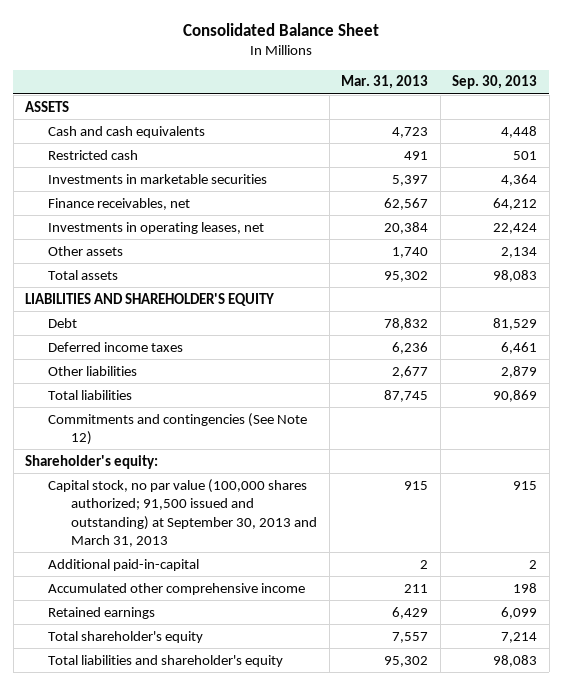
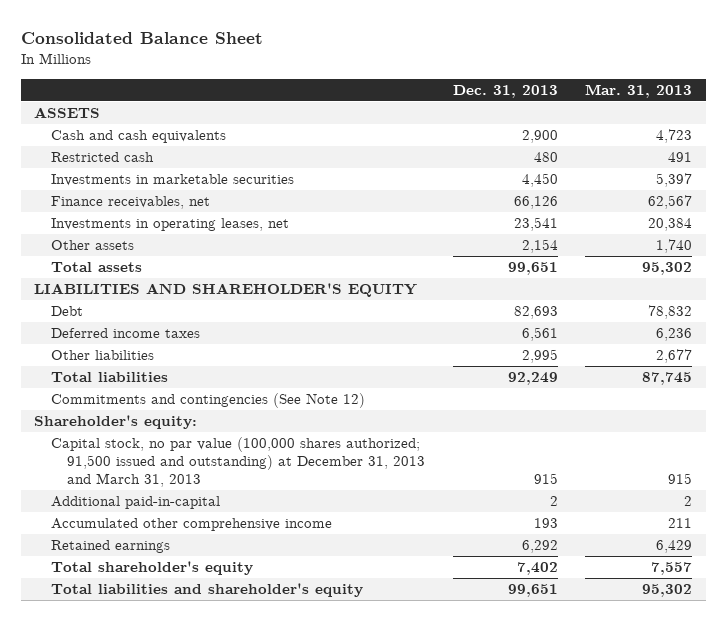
[452,75,538,90] Sep. 30, 2013 -> none
none -> [452,85,558,99] Dec. 31, 2013
[48,478,318,548] Capital stock, no par value (100,000 shares authorized; 91,500 issued and outstanding) at September 30, 2013 and March 31, 2013 -> [50,437,426,487] Capital stock, no par value (100,000 shares authorized; 91,500 issued and outstanding) at December 31, 2013 and March 31, 2013

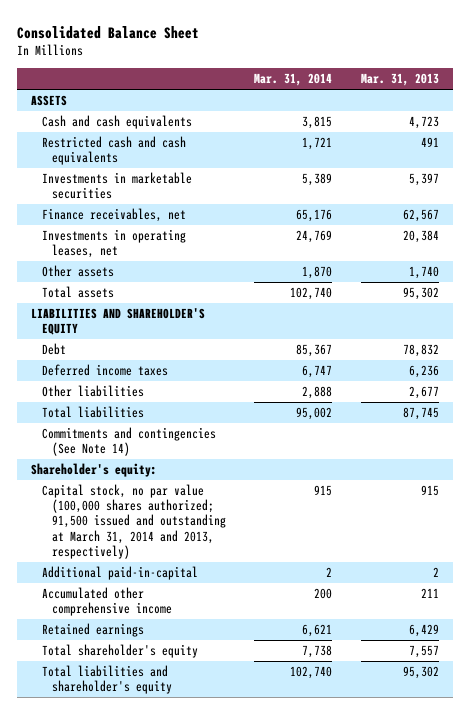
[452,85,558,99] Dec. 31, 2013 -> none
none -> [254,73,333,87] Mar. 31, 2014
[50,152,154,163] Restricted cash -> [41,135,186,166] Restricted cash and cash equivalents
[50,393,365,409] Commitments and contingencies (See Note 12) -> [41,426,216,457] Commitments and contingencies (See Note 14)
[50,437,426,487] Capital stock, no par value (100,000 shares authorized; 91,500 issued and outstanding) at December 31, 2013 and March 31, 2013 -> [41,483,227,560] Capital stock, no par value (100,000 shares authorized; 91,500 issued and outstanding at March 31, 2014 and 2013, respectively)

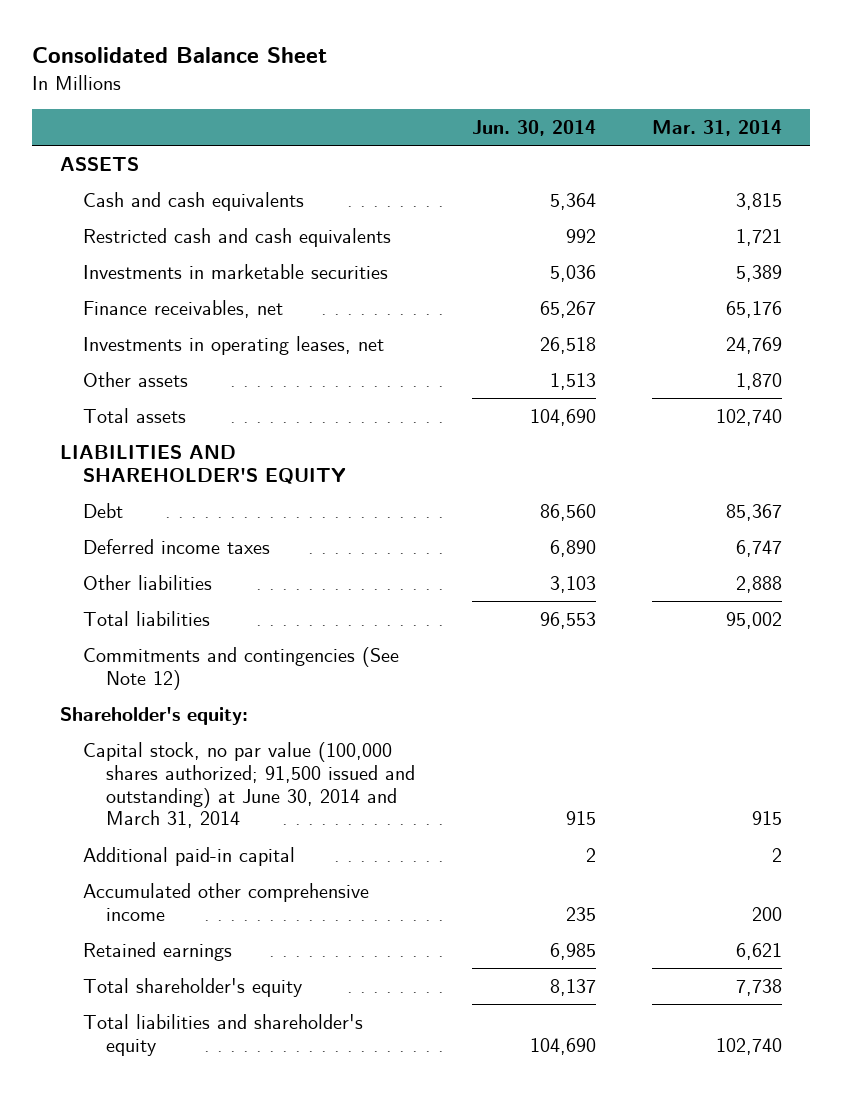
[360,73,439,87] Mar. 31, 2013 -> none
none -> [471,120,596,137] Jun. 30, 2014
[41,426,216,457] Commitments and contingencies (See Note 14) -> [83,646,400,690] Commitments and contingencies (See Note 12)
[41,483,227,560] Capital stock, no par value (100,000 shares authorized; 91,500 issued and outstanding at March 31, 2014 and 2013, respectively) -> [83,741,416,829] Capital stock, no par value (100,000 shares authorized; 91,500 issued and outstanding) at June 30, 2014 and March 31, 2014
[41,565,198,580] Additional paid-in-capital -> [83,846,296,866] Additional paid-in capital

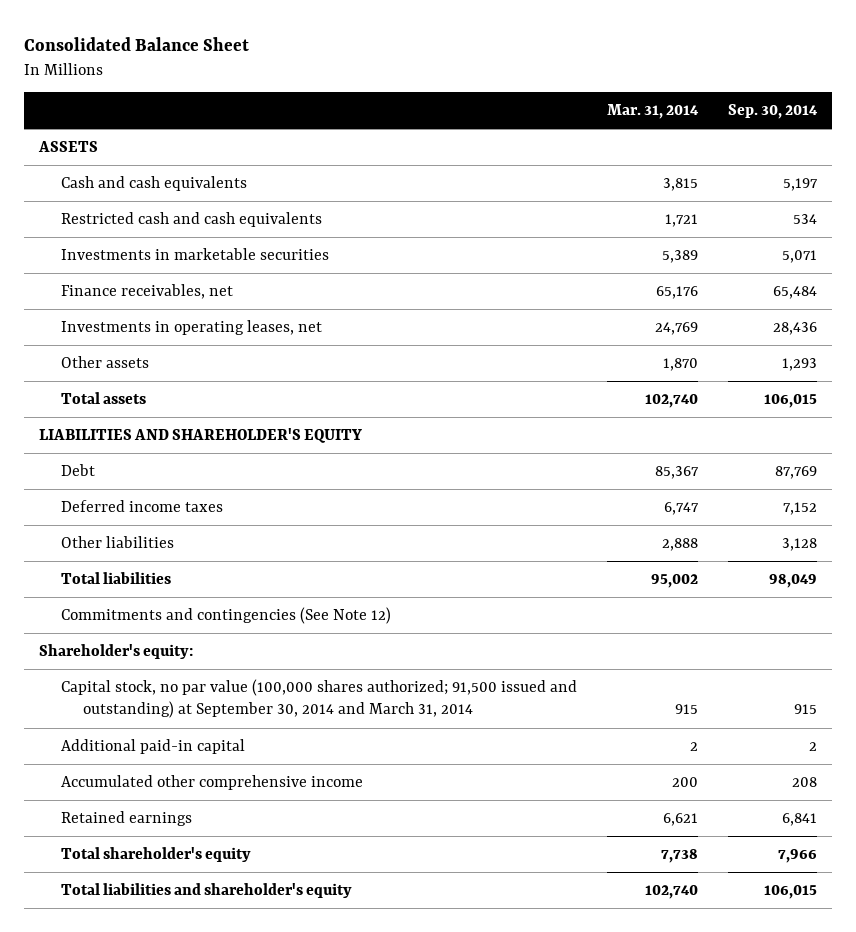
[471,120,596,137] Jun. 30, 2014 -> none
none -> [728,104,819,120] Sep. 30, 2014
[83,741,416,829] Capital stock, no par value (100,000 shares authorized; 91,500 issued and outstanding) at June 30, 2014 and March 31, 2014 -> [60,678,577,719] Capital stock, no par value (100,000 shares authorized; 91,500 issued and outstanding) at September 30, 2014 and March 31, 2014

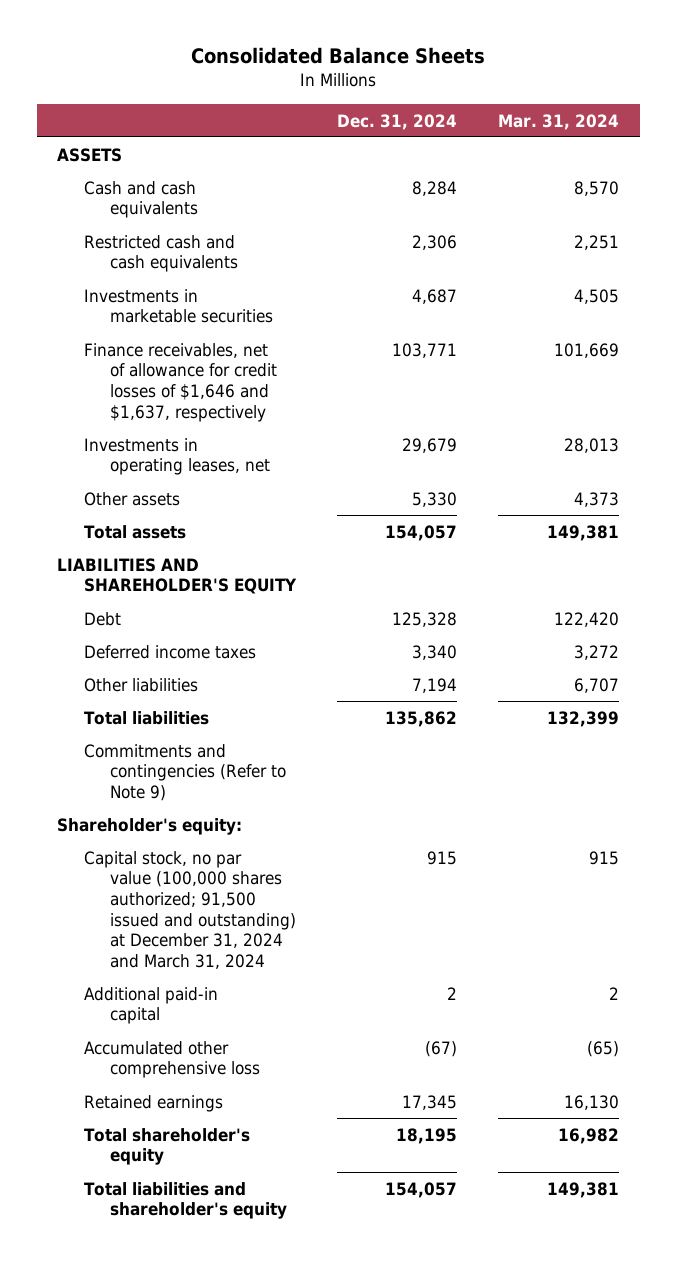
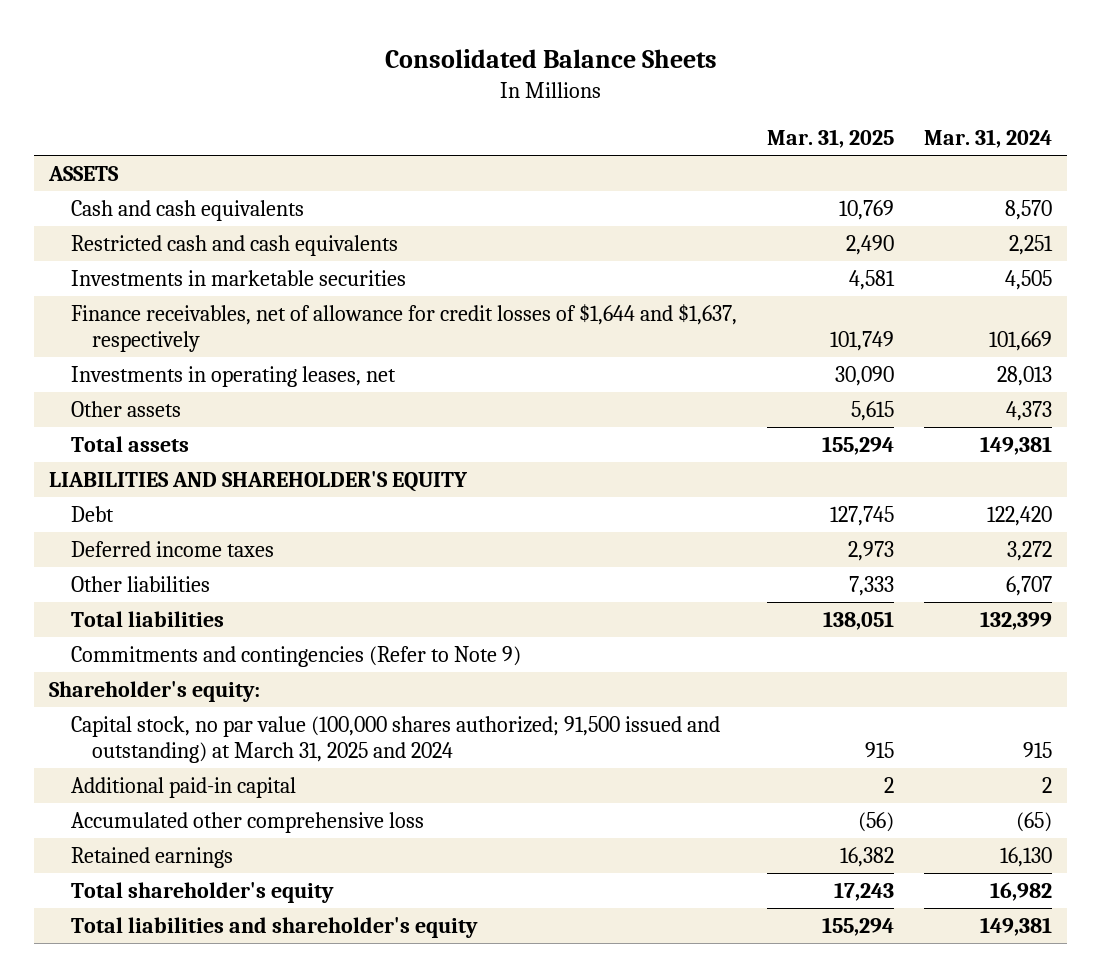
[337,113,458,130] Dec. 31, 2024 -> none
none -> [766,129,894,149] Mar. 31, 2025
[83,342,278,422] Finance receivables, net of allowance for credit losses of $1,646 and $1,637, respectively -> [70,303,737,352] Finance receivables, net of allowance for credit losses of $1,644 and $1,637, respectively
[83,850,297,969] Capital stock, no par value (100,000 shares authorized; 91,500 issued and outstanding) at December 31, 2024 and March 31, 2024 -> [70,715,720,763] Capital stock, no par value (100,000 shares authorized; 91,500 issued and outstanding) at March 31, 2025 and 2024

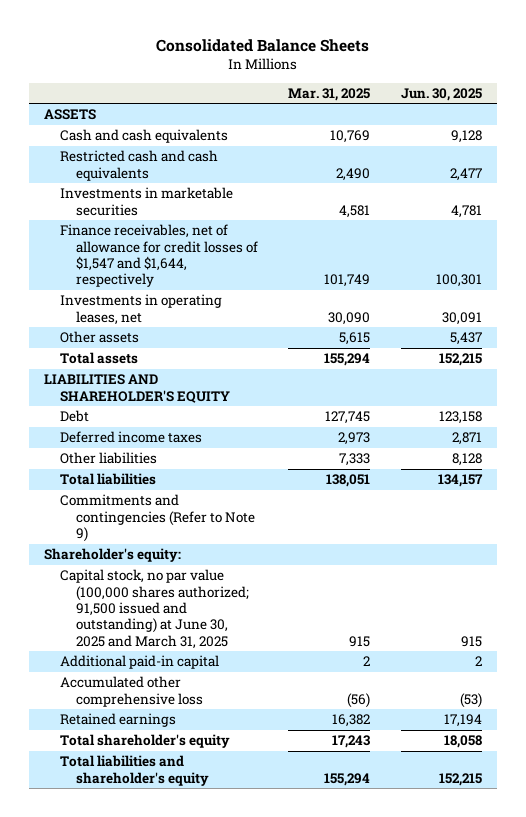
[924,129,1053,149] Mar. 31, 2024 -> none
none -> [400,88,482,102] Jun. 30, 2025
[70,303,737,352] Finance receivables, net of allowance for credit losses of $1,644 and $1,637, respectively -> [60,224,258,288] Finance receivables, net of allowance for credit losses of $1,547 and $1,644, respectively
[70,715,720,763] Capital stock, no par value (100,000 shares authorized; 91,500 issued and outstanding) at March 31, 2025 and 2024 -> [60,569,249,649] Capital stock, no par value (100,000 shares authorized; 91,500 issued and outstanding) at June 30, 2025 and March 31, 2025

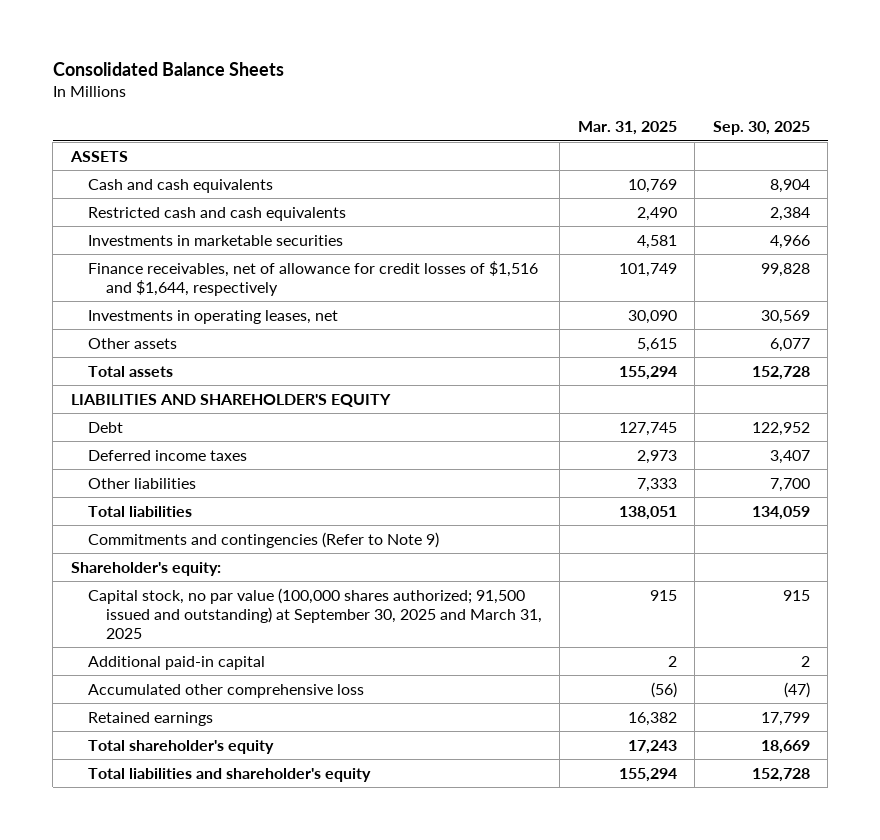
[400,88,482,102] Jun. 30, 2025 -> none
none -> [712,121,810,136] Sep. 30, 2025
[60,224,258,288] Finance receivables, net of allowance for credit losses of $1,547 and $1,644, respectively -> [88,260,539,296] Finance receivables, net of allowance for credit losses of $1,516 and $1,644, respectively
[60,569,249,649] Capital stock, no par value (100,000 shares authorized; 91,500 issued and outstanding) at June 30, 2025 and March 31, 2025 -> [88,587,542,639] Capital stock, no par value (100,000 shares authorized; 91,500 issued and outstanding) at September 30, 2025 and March 31, 2025

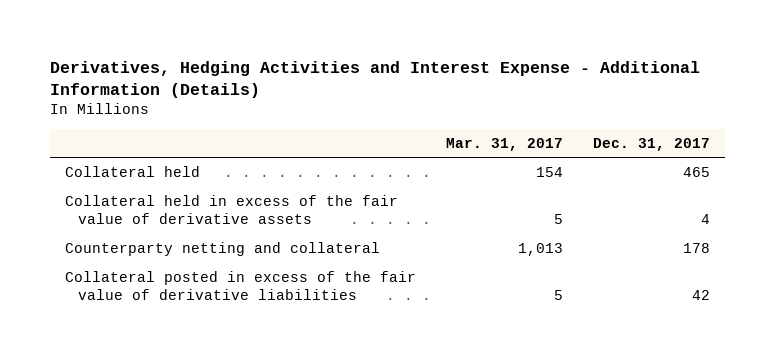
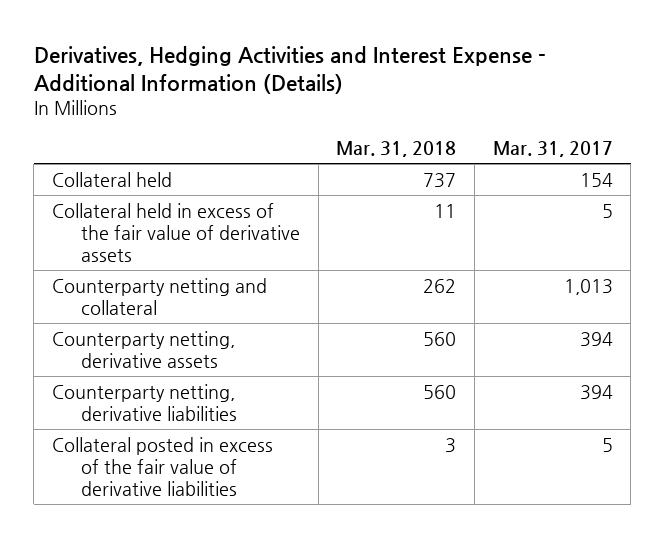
[593,137,711,151] Dec. 31, 2017 -> none
none -> [336,141,457,158] Mar. 31, 2018
none -> [52,330,236,368] Counterparty netting, derivative assets
none -> [52,383,237,421] Counterparty netting, derivative liabilities

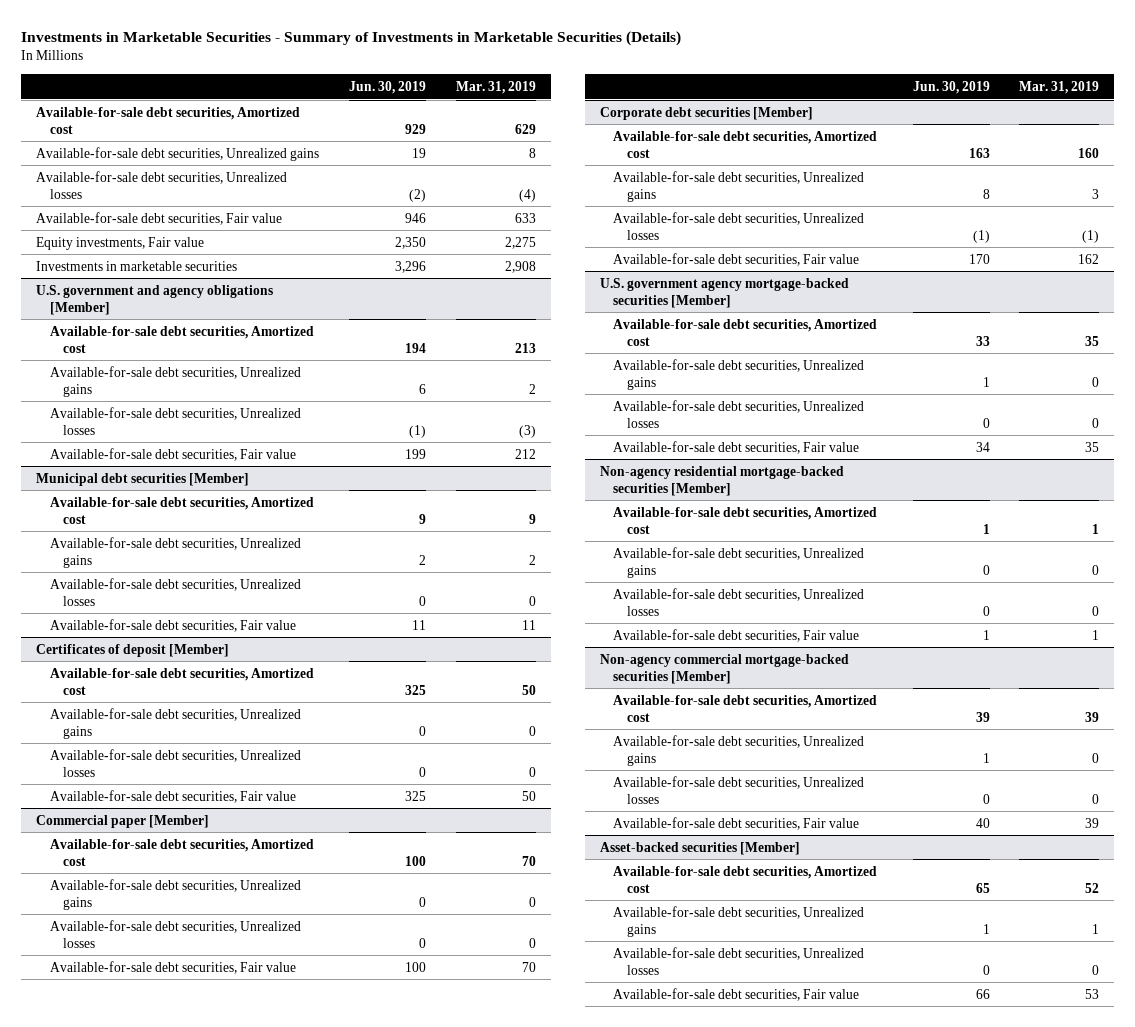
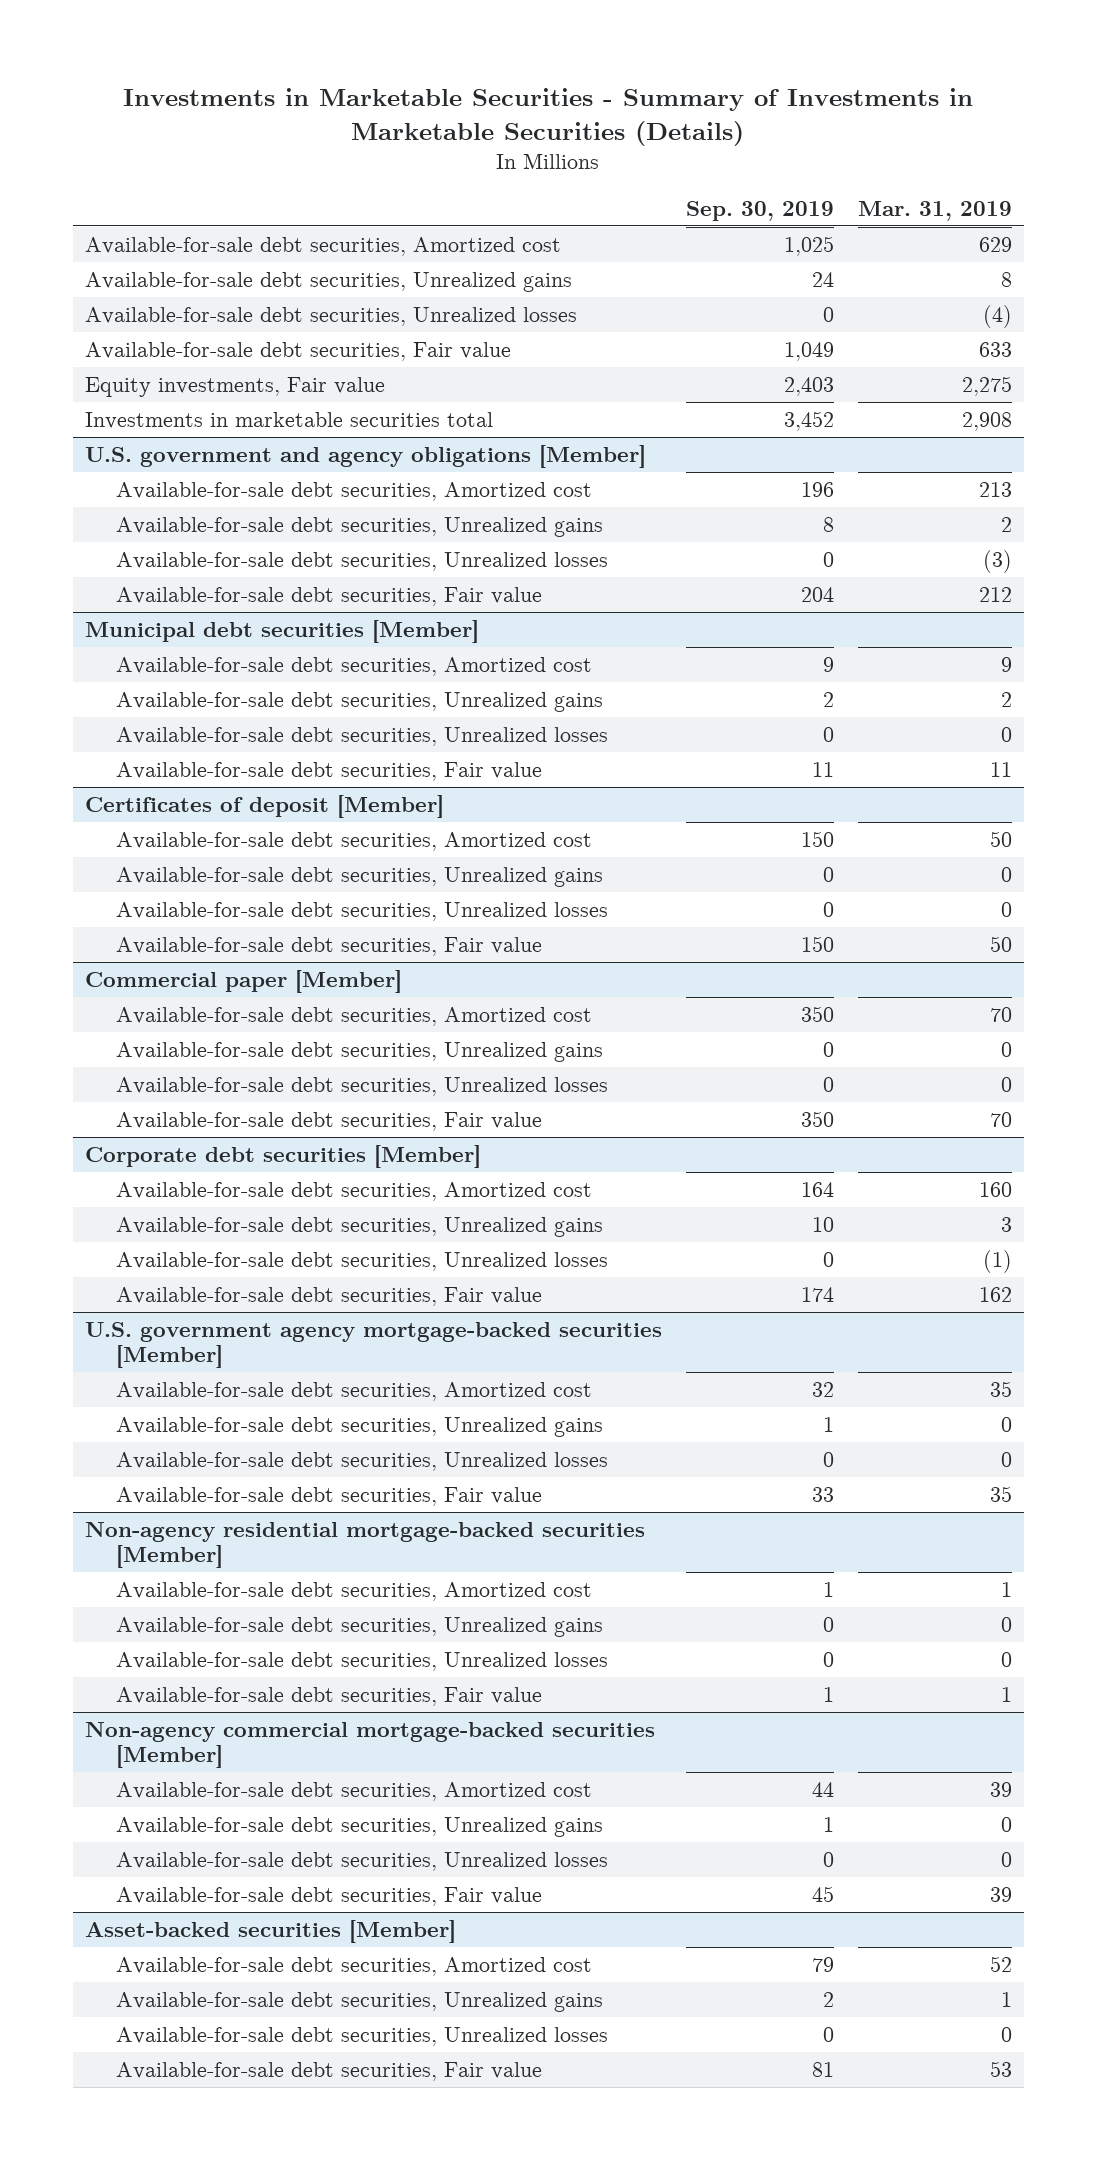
[348,80,426,94] Jun. 30, 2019 -> none
none -> [685,200,834,221] Sep. 30, 2019
[35,260,237,271] Investments in marketable securities -> [84,412,493,430] Investments in marketable securities total

